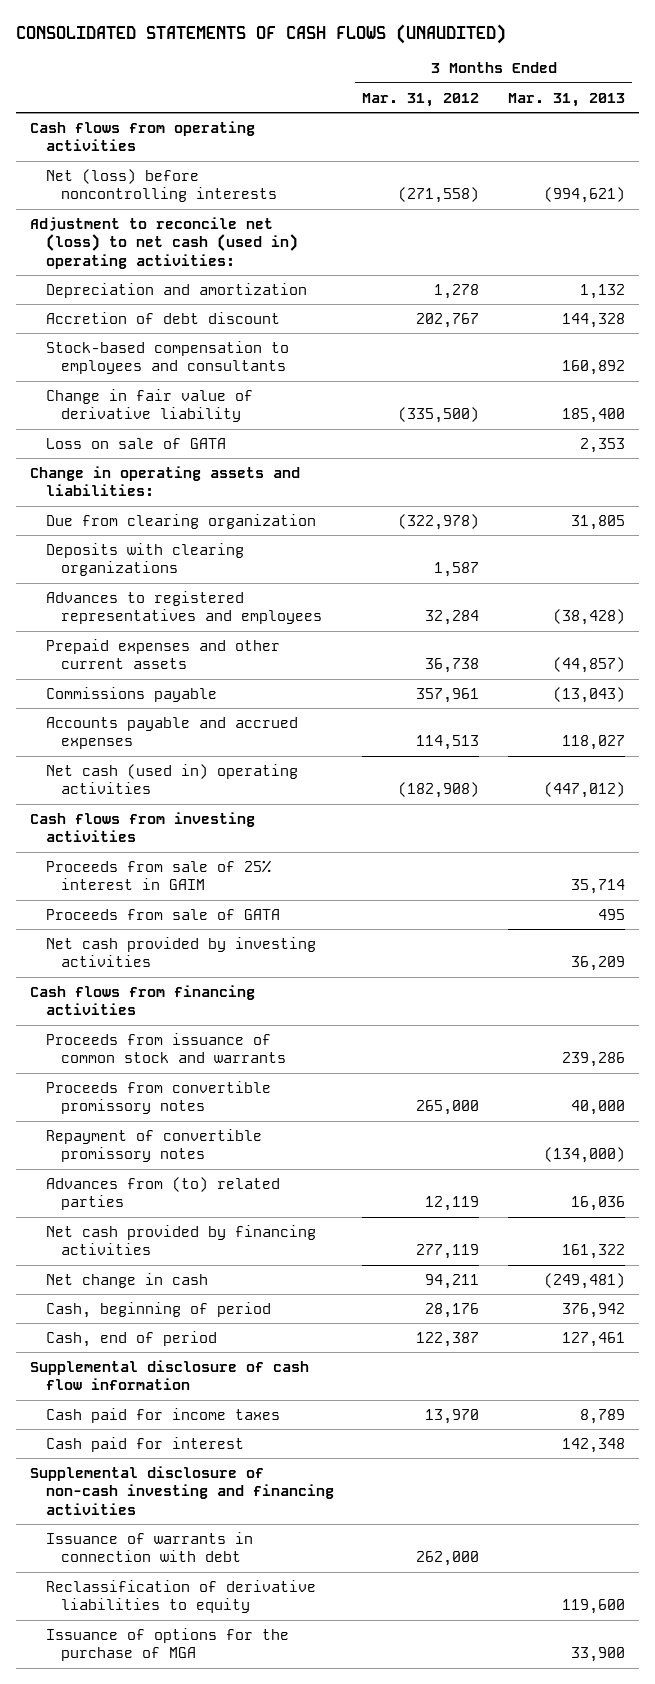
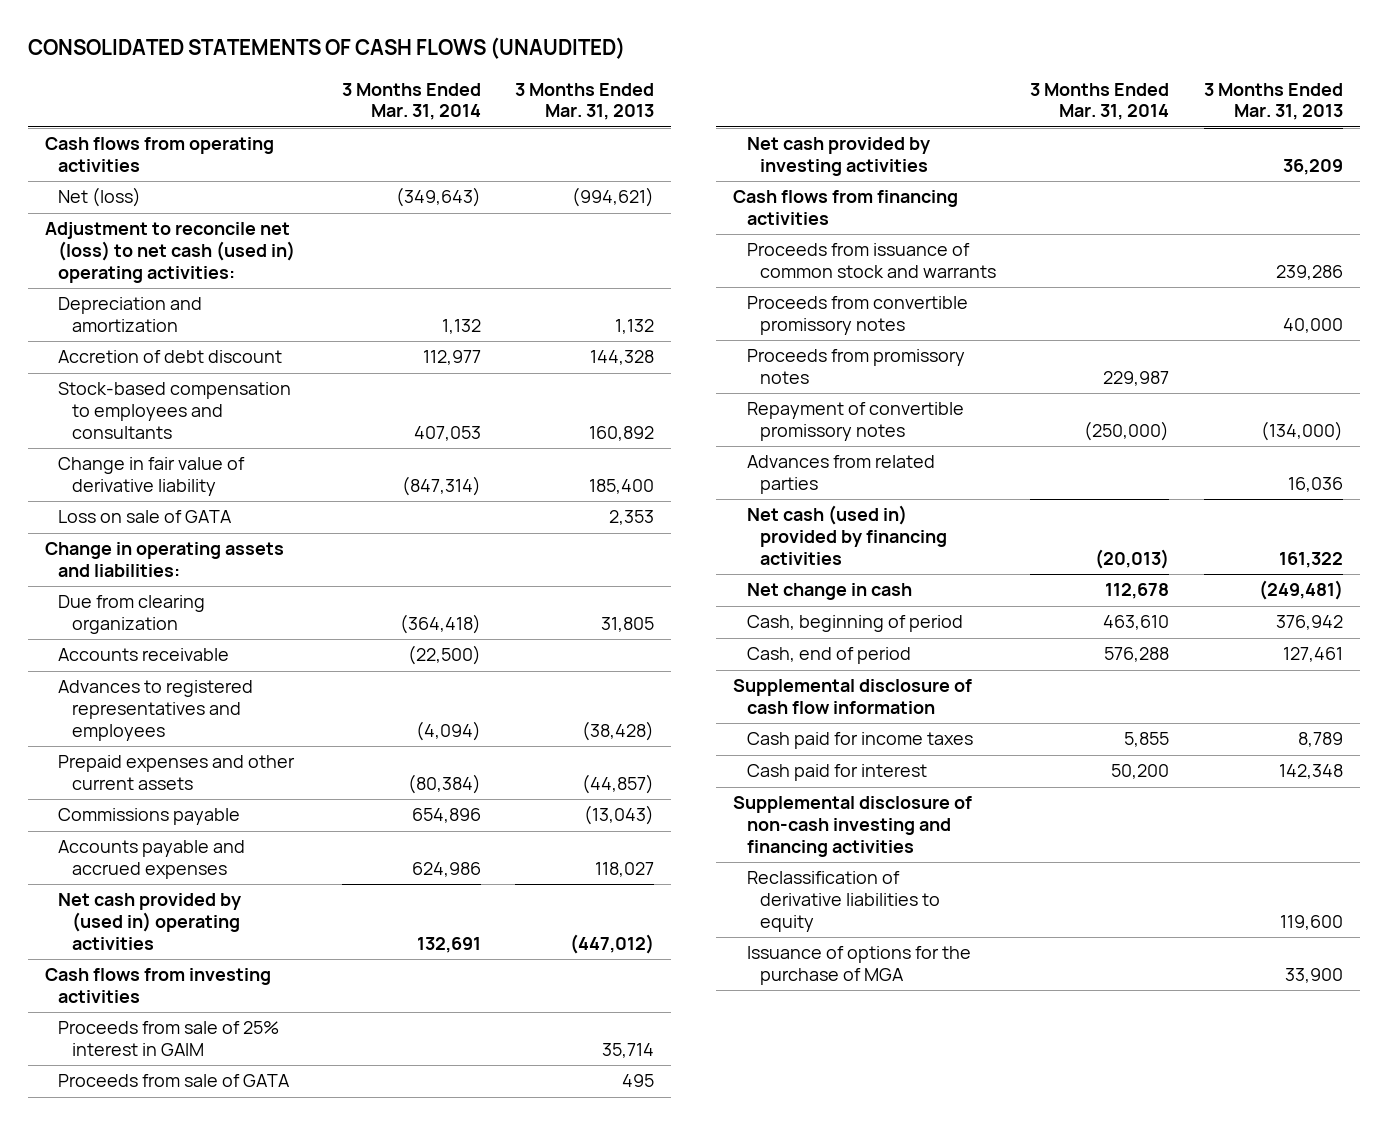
[362,92,480,107] Mar. 31, 2012 -> none
none -> [341,82,481,121] 3 Months Ended Mar. 31, 2014
[45,168,278,203] Net (loss) before noncontrolling interests -> [58,187,142,208] Net (loss)
[45,542,244,577] Deposits with clearing organizations -> none
none -> [58,648,230,662] Accounts receivable
[45,763,298,795] Net cash (used in) operating activities -> [58,893,242,950] Net cash provided by (used in) operating activities
none -> [746,349,965,385] Proceeds from promissory notes
[45,1176,280,1211] Advances from (to) related parties -> [746,455,935,495] Advances from related parties
[45,1224,316,1256] Net cash provided by financing activities -> [746,505,947,565] Net cash (used in) provided by financing activities
[45,1531,253,1563] Issuance of warrants in connection with debt -> none

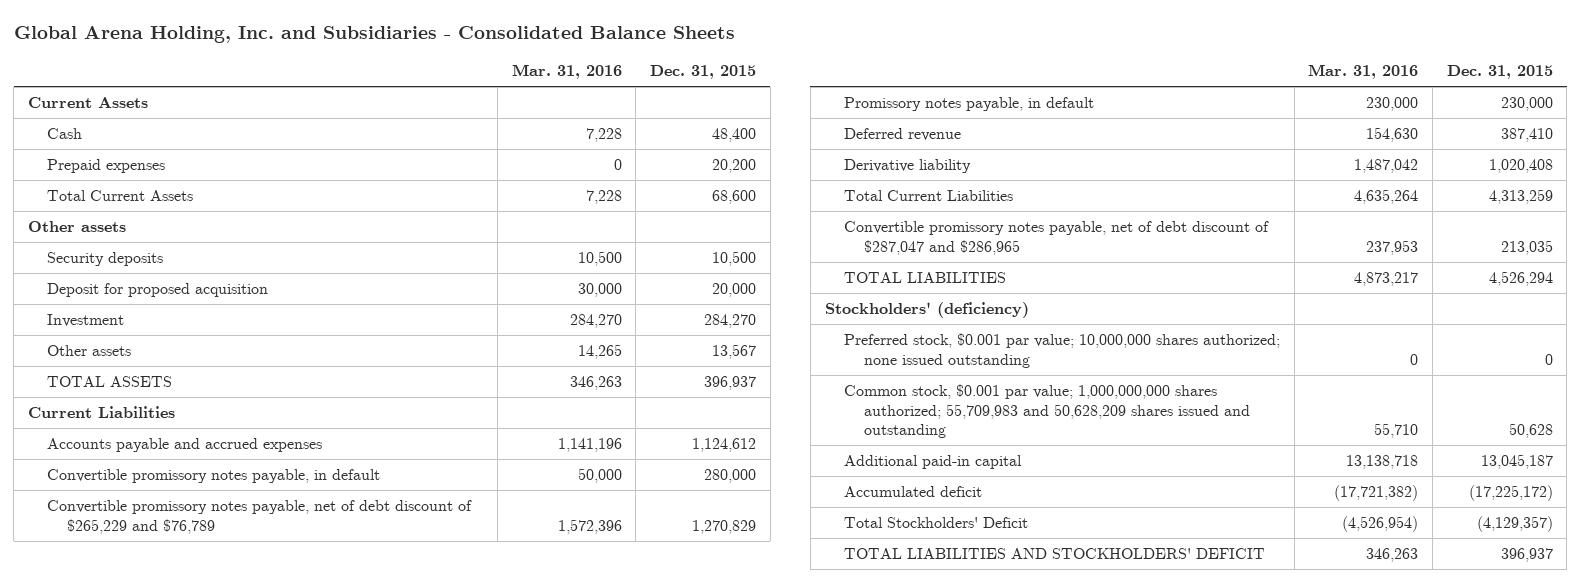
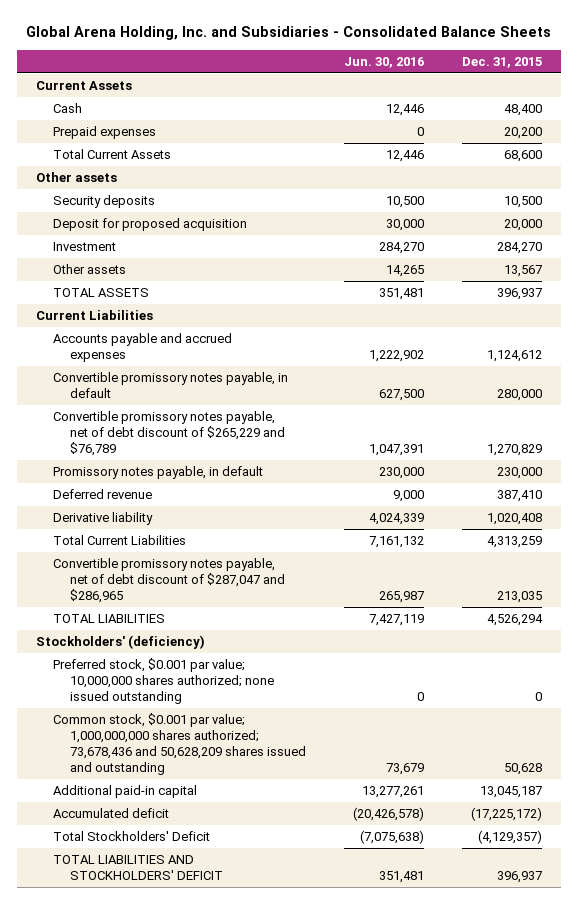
[511,64,622,80] Mar. 31, 2016 -> none
none -> [343,56,424,68] Jun. 30, 2016
[844,384,1250,439] Common stock, $0.001 par value; 1,000,000,000 shares authorized; 55,709,983 and 50,628,209 shares issued and outstanding -> [52,713,306,776] Common stock, $0.001 par value; 1,000,000,000 shares authorized; 73,678,436 and 50,628,209 shares issued and outstanding

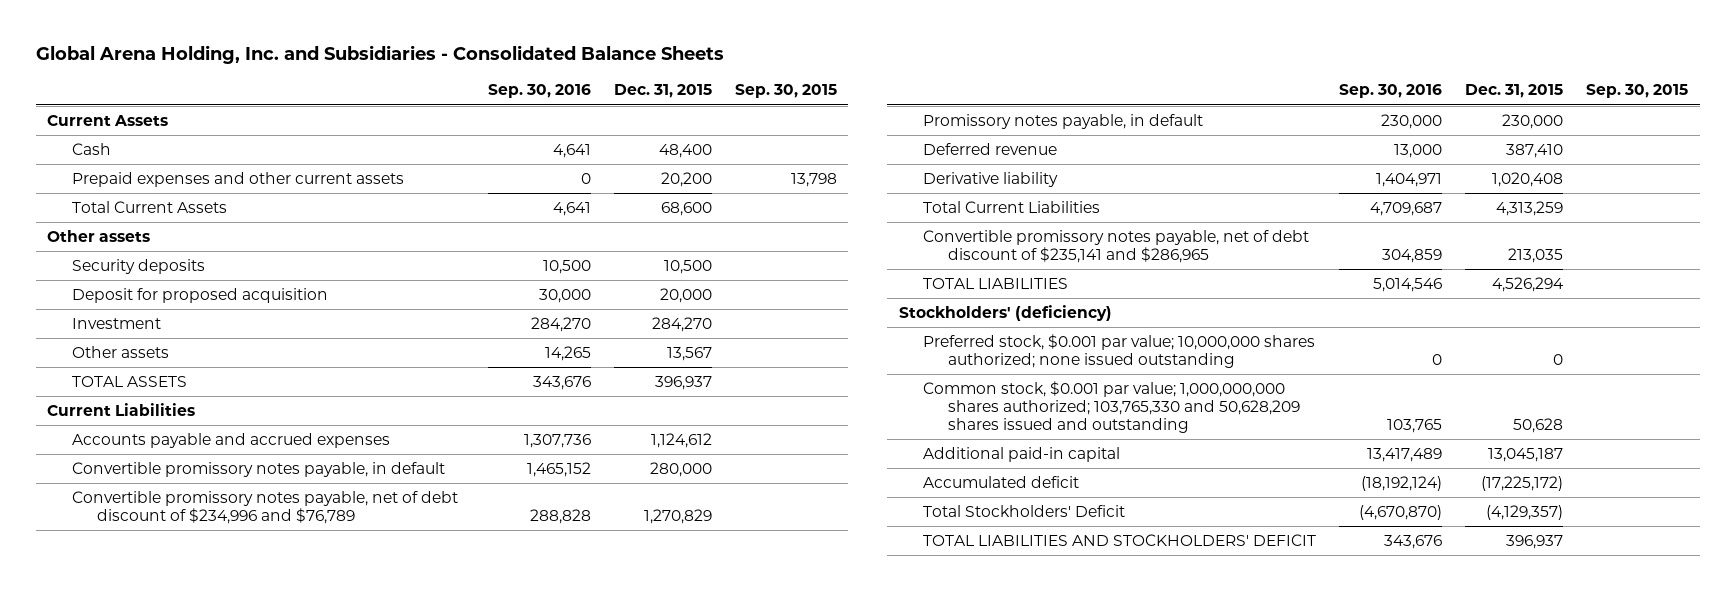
[343,56,424,68] Jun. 30, 2016 -> none
none -> [487,84,591,99] Sep. 30, 2016
none -> [734,84,837,99] Sep. 30, 2015
[52,126,156,140] Prepaid expenses -> none
none -> [71,172,404,188] Prepaid expenses and other current assets
[52,411,285,457] Convertible promissory notes payable, net of debt discount of $265,229 and $76,789 -> [71,491,458,525] Convertible promissory notes payable, net of debt discount of $234,996 and $76,789
[52,558,285,604] Convertible promissory notes payable, net of debt discount of $287,047 and $286,965 -> [923,230,1310,264] Convertible promissory notes payable, net of debt discount of $235,141 and $286,965
[52,713,306,776] Common stock, $0.001 par value; 1,000,000,000 shares authorized; 73,678,436 and 50,628,209 shares issued and outstanding -> [923,381,1301,434] Common stock, $0.001 par value; 1,000,000,000 shares authorized; 103,765,330 and 50,628,209 shares issued and outstanding

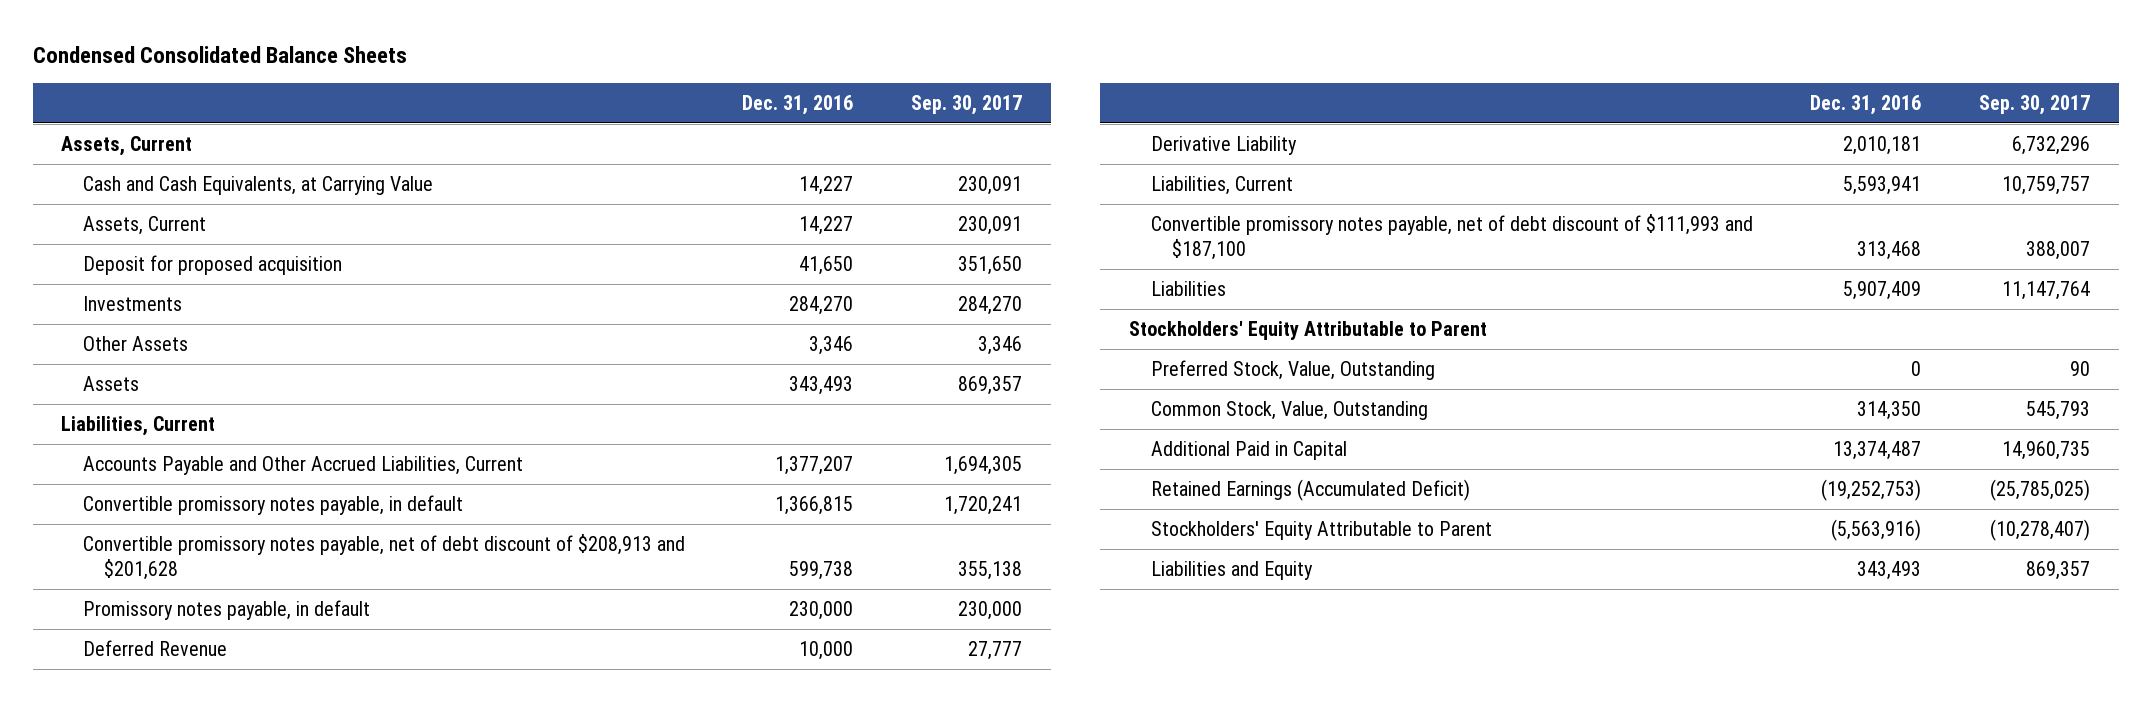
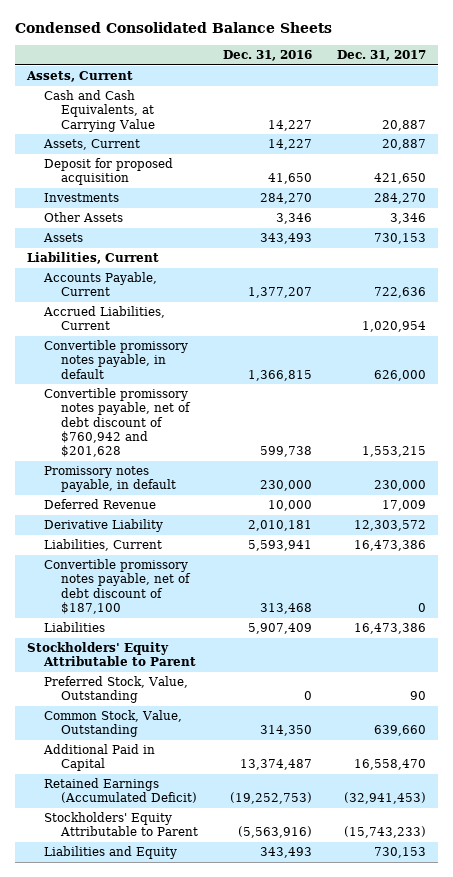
[911,94,1023,115] Sep. 30, 2017 -> none
none -> [336,49,426,61] Dec. 31, 2017
[82,455,523,475] Accounts Payable and Other Accrued Liabilities, Current -> [43,272,158,297] Accounts Payable, Current
none -> [43,306,166,331] Accrued Liabilities, Current
[82,533,685,580] Convertible promissory notes payable, net of debt discount of $208,913 and $201,628 -> [44,388,191,458] Convertible promissory notes payable, net of debt discount of $760,942 and $201,628
[1150,213,1753,260] Convertible promissory notes payable, net of debt discount of $111,993 and $187,100 -> [44,559,191,614] Convertible promissory notes payable, net of debt discount of $187,100

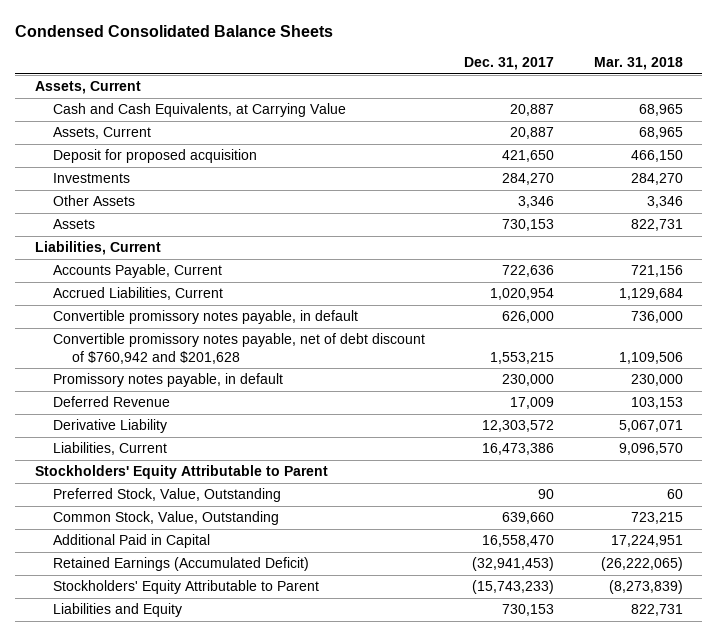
[222,49,312,61] Dec. 31, 2016 -> none
none -> [593,56,683,70] Mar. 31, 2018
[44,559,191,614] Convertible promissory notes payable, net of debt discount of $187,100 -> none
[44,622,106,633] Liabilities -> none

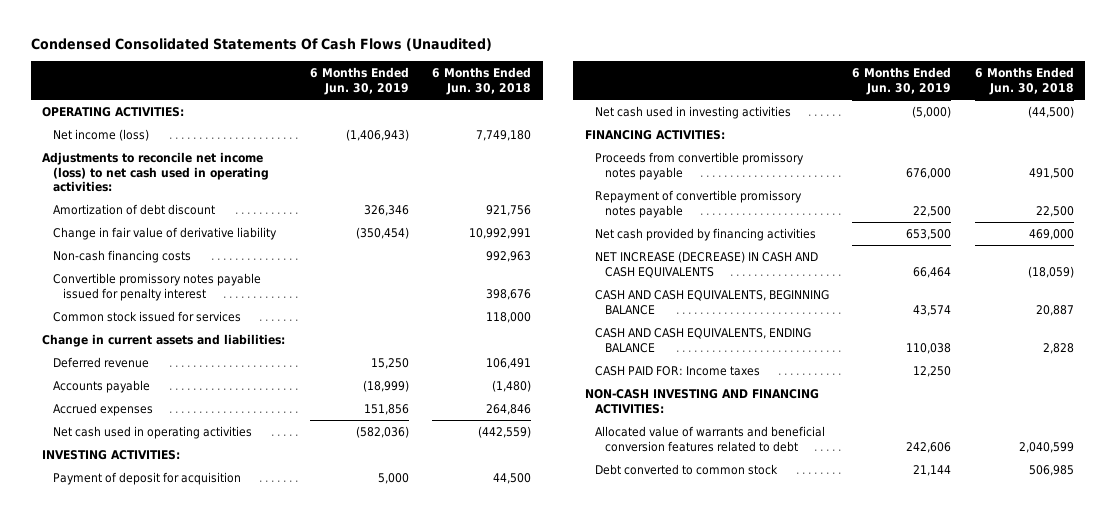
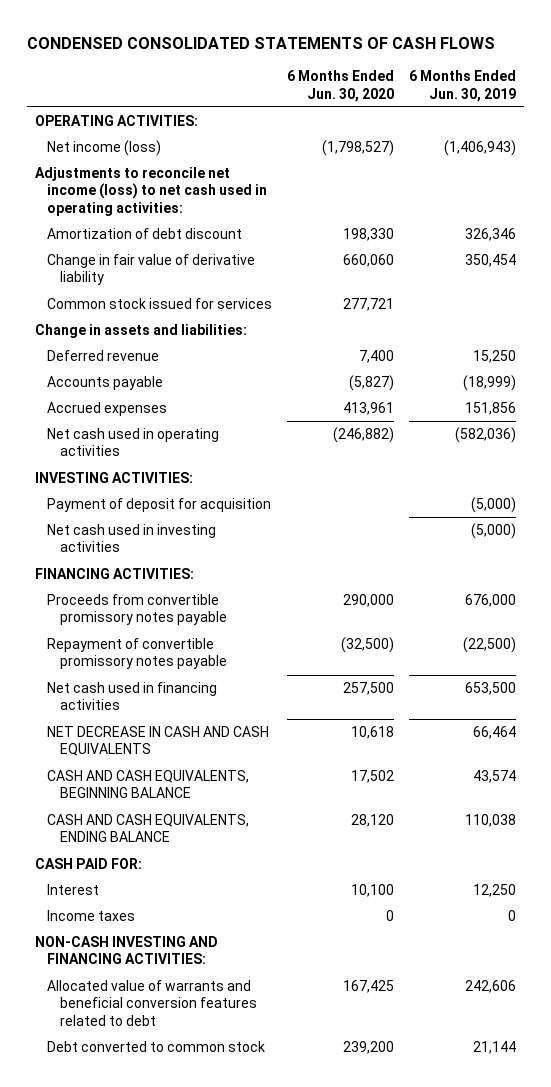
[30,38,492,52] Condensed Consolidated Statements Of Cash Flows (Unaudited) -> [27,37,496,50] CONDENSED CONSOLIDATED STATEMENTS OF CASH FLOWS
[432,67,532,95] 6 Months Ended Jun. 30, 2018 -> none
none -> [287,70,395,102] 6 Months Ended Jun. 30, 2020
[52,249,191,263] Non-cash financing costs -> none
[52,272,261,301] Convertible promissory notes payable issued for penalty interest -> none
[356,226,410,239] (350,454) -> [465,254,517,268] 350,454
[42,333,286,347] Change in current assets and liabilities: -> [34,324,247,339] Change in assets and liabilities:
[378,472,410,484] 5,000 -> [471,497,517,514] (5,000)
[913,205,952,217] 22,500 -> [463,637,517,654] (22,500)
[595,227,817,241] Net cash provided by financing activities -> [47,682,218,711] Net cash used in financing activities
[595,250,819,278] NET INCREASE (DECREASE) IN CASH AND CASH EQUIVALENTS -> [47,726,270,757] NET DECREASE IN CASH AND CASH EQUIVALENTS
none -> [34,858,142,870] CASH PAID FOR:
none -> [47,884,100,896] Interest
[595,365,761,376] CASH PAID FOR: Income taxes -> [47,910,136,922] Income taxes
[913,365,952,377] 12,250 -> [508,910,517,922] 0

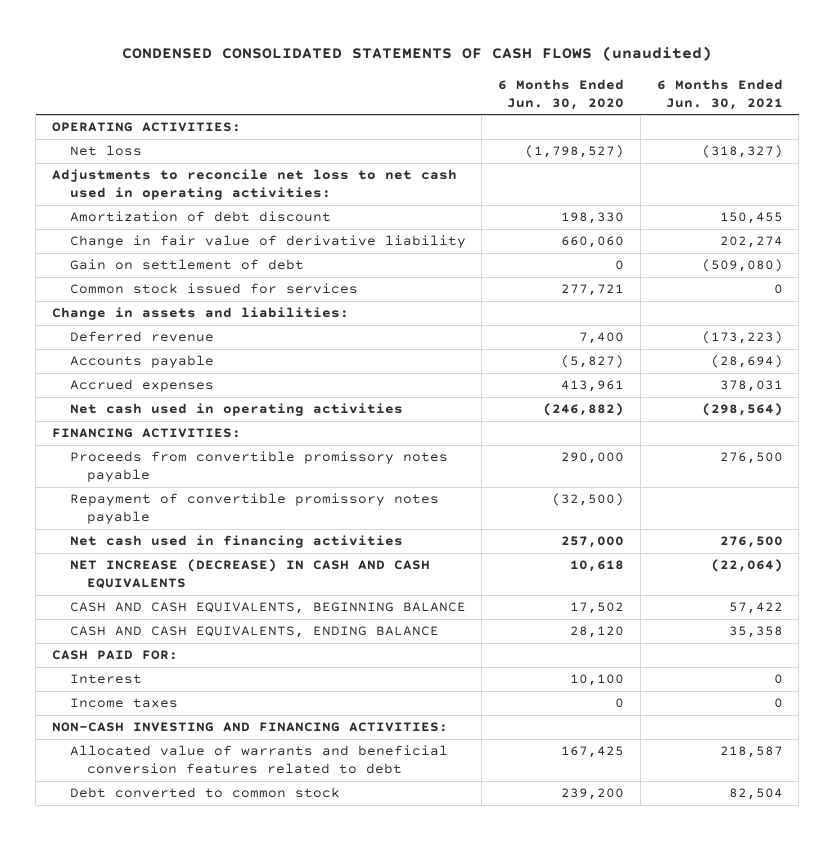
[27,37,496,50] CONDENSED CONSOLIDATED STATEMENTS OF CASH FLOWS -> [122,46,713,62] CONDENSED CONSOLIDATED STATEMENTS OF CASH FLOWS (unaudited)
[409,70,517,102] 6 Months Ended Jun. 30, 2019 -> none
none -> [656,78,783,110] 6 Months Ended Jun. 30, 2021
[47,140,162,157] Net income (loss) -> [69,145,142,157] Net loss
[34,167,268,216] Adjustments to reconcile net income (loss) to net cash used in operating activities: -> [51,169,457,201] Adjustments to reconcile net loss to net cash used in operating activities:
none -> [69,259,304,271] Gain on settlement of debt
[34,472,193,484] INVESTING ACTIVITIES: -> none
[47,498,272,513] Payment of deposit for acquisition -> none
[47,524,217,553] Net cash used in investing activities -> none
[343,682,395,696] 257,500 -> [561,536,625,549] 257,000
[47,726,270,757] NET DECREASE IN CASH AND CASH EQUIVALENTS -> [69,559,430,590] NET INCREASE (DECREASE) IN CASH AND CASH EQUIVALENTS

